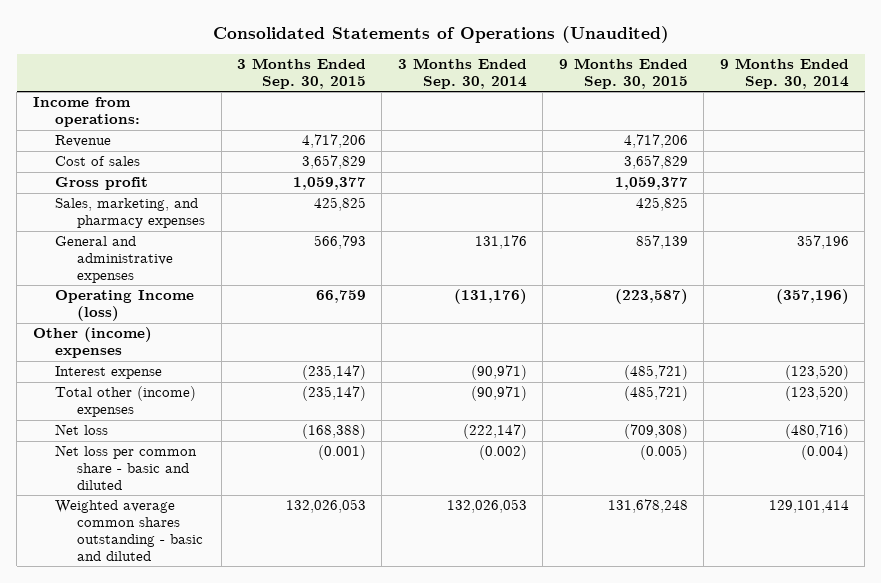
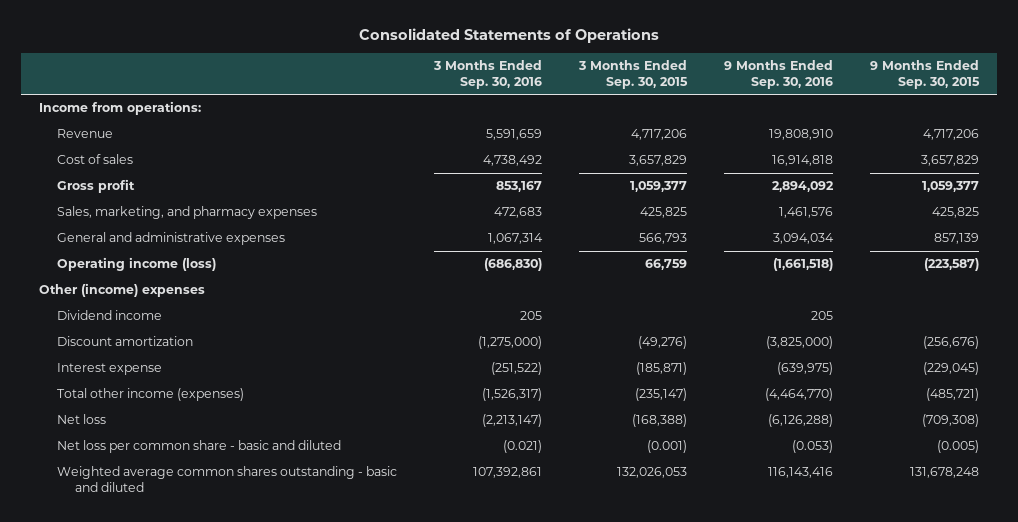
[212,26,669,44] Consolidated Statements of Operations (Unaudited) -> [359,28,660,44] Consolidated Statements of Operations
[397,58,527,89] 3 Months Ended Sep. 30, 2014 -> none
[719,58,849,89] 9 Months Ended Sep. 30, 2014 -> none
none -> [433,60,543,89] 3 Months Ended Sep. 30, 2016
none -> [724,60,834,89] 9 Months Ended Sep. 30, 2016
[54,290,194,322] Operating Income (loss) -> [57,257,217,272] Operating income (loss)
none -> [57,310,163,321] Dividend income
none -> [57,336,194,347] Discount amortization
[302,365,367,381] (235,147) -> [636,362,688,376] (185,871)
[623,365,688,381] (485,721) -> [923,362,980,376] (229,045)
[54,386,196,418] Total other (income) expenses -> [57,388,245,402] Total other income (expenses)

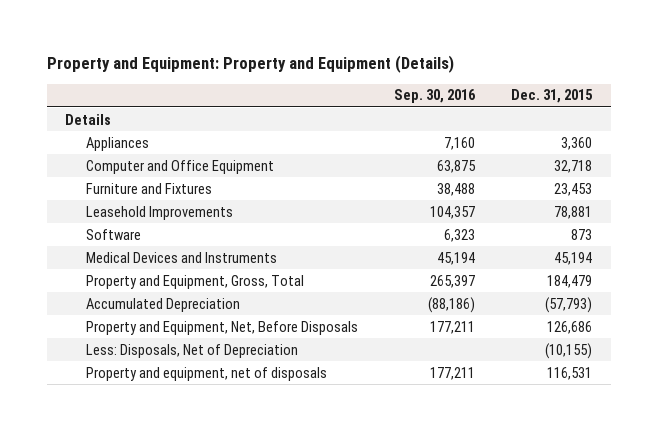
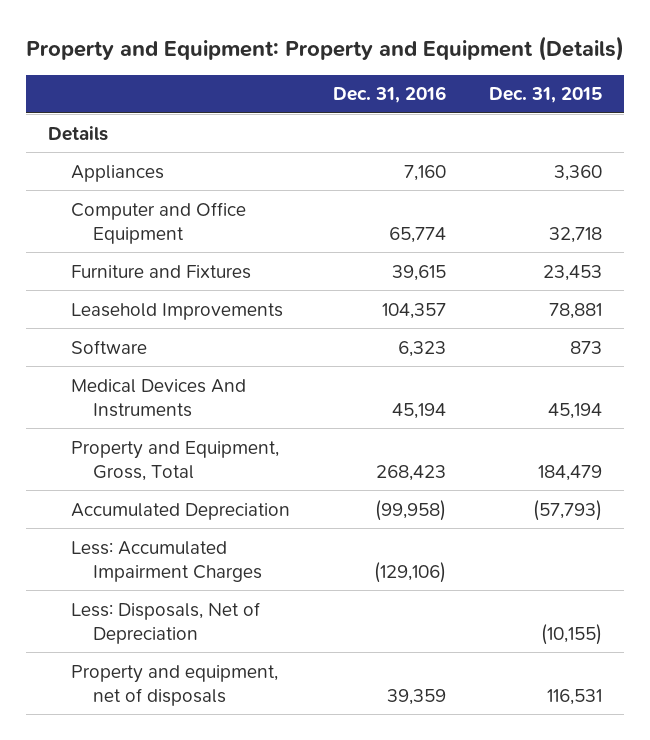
[394,89,477,104] Sep. 30, 2016 -> none
none -> [332,86,446,104] Dec. 31, 2016
[85,251,277,263] Medical Devices and Instruments -> [70,378,246,417] Medical Devices And Instruments
[85,320,358,335] Property and Equipment, Net, Before Disposals -> none
none -> [70,540,263,582] Less: Accumulated Impairment Charges

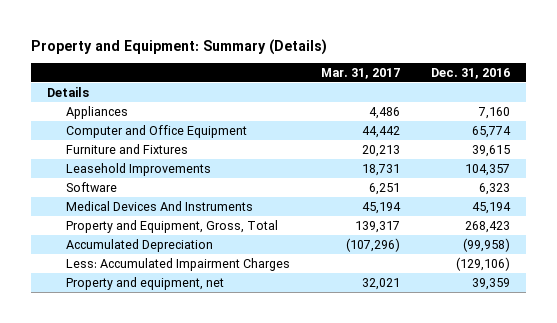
[25,35,624,61] Property and Equipment: Property and Equipment (Details) -> [31,38,328,55] Property and Equipment: Summary (Details)
[489,87,603,104] Dec. 31, 2015 -> none
none -> [320,67,400,79] Mar. 31, 2017
[70,601,260,644] Less: Disposals, Net of Depreciation -> none
[70,664,278,706] Property and equipment, net of disposals -> [65,276,224,290] Property and equipment, net

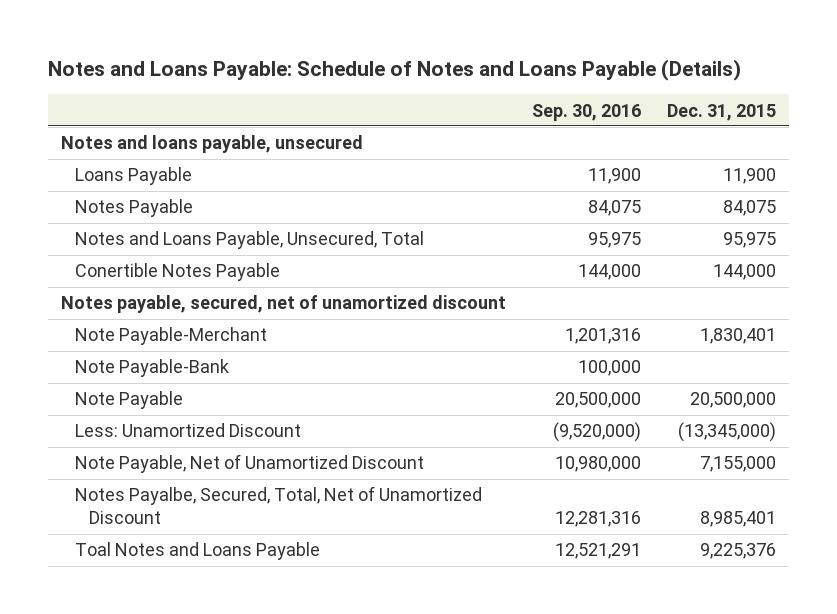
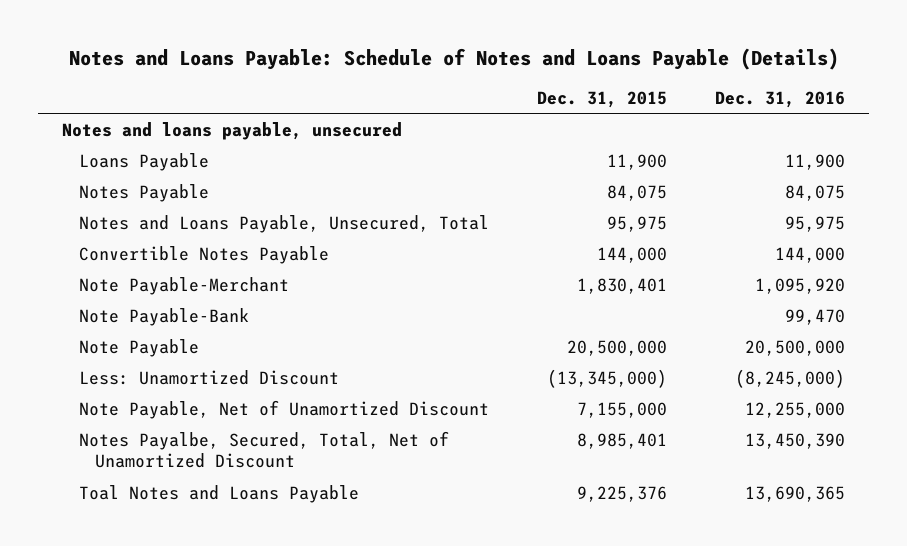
[531,103,641,121] Sep. 30, 2016 -> none
none -> [715,90,846,108] Dec. 31, 2016
[60,295,506,314] Notes payable, secured, net of unamortized discount -> none
[75,263,281,282] Conertible Notes Payable -> [78,245,329,264] Convertible Notes Payable

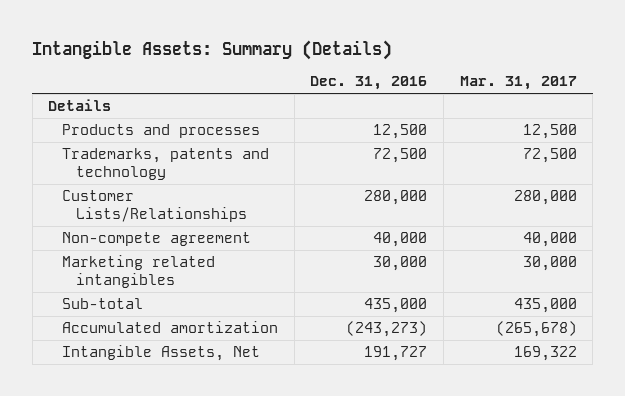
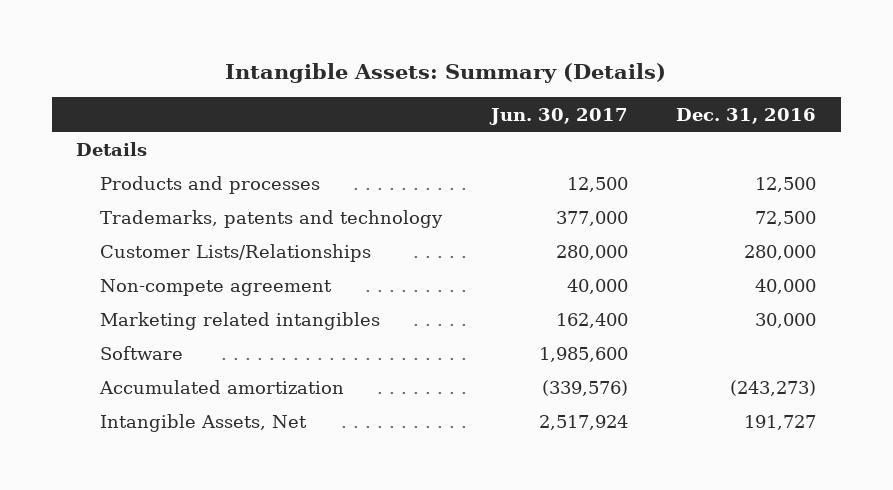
[459,76,577,91] Mar. 31, 2017 -> none
none -> [488,107,628,125] Jun. 30, 2017
[62,298,144,310] Sub-total -> none
none -> [100,345,184,360] Software

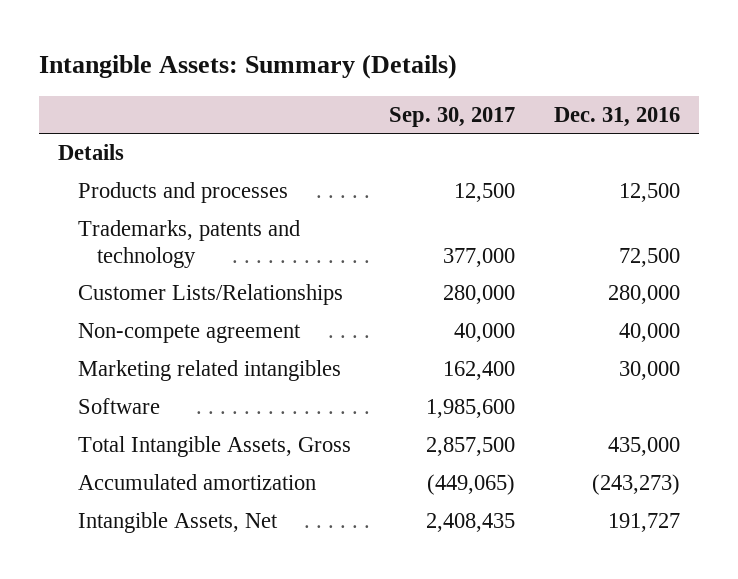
[488,107,628,125] Jun. 30, 2017 -> none
none -> [389,106,516,127] Sep. 30, 2017
none -> [77,436,351,458] Total Intangible Assets, Gross

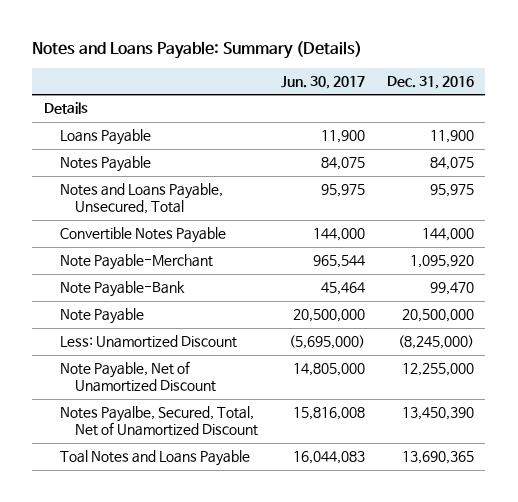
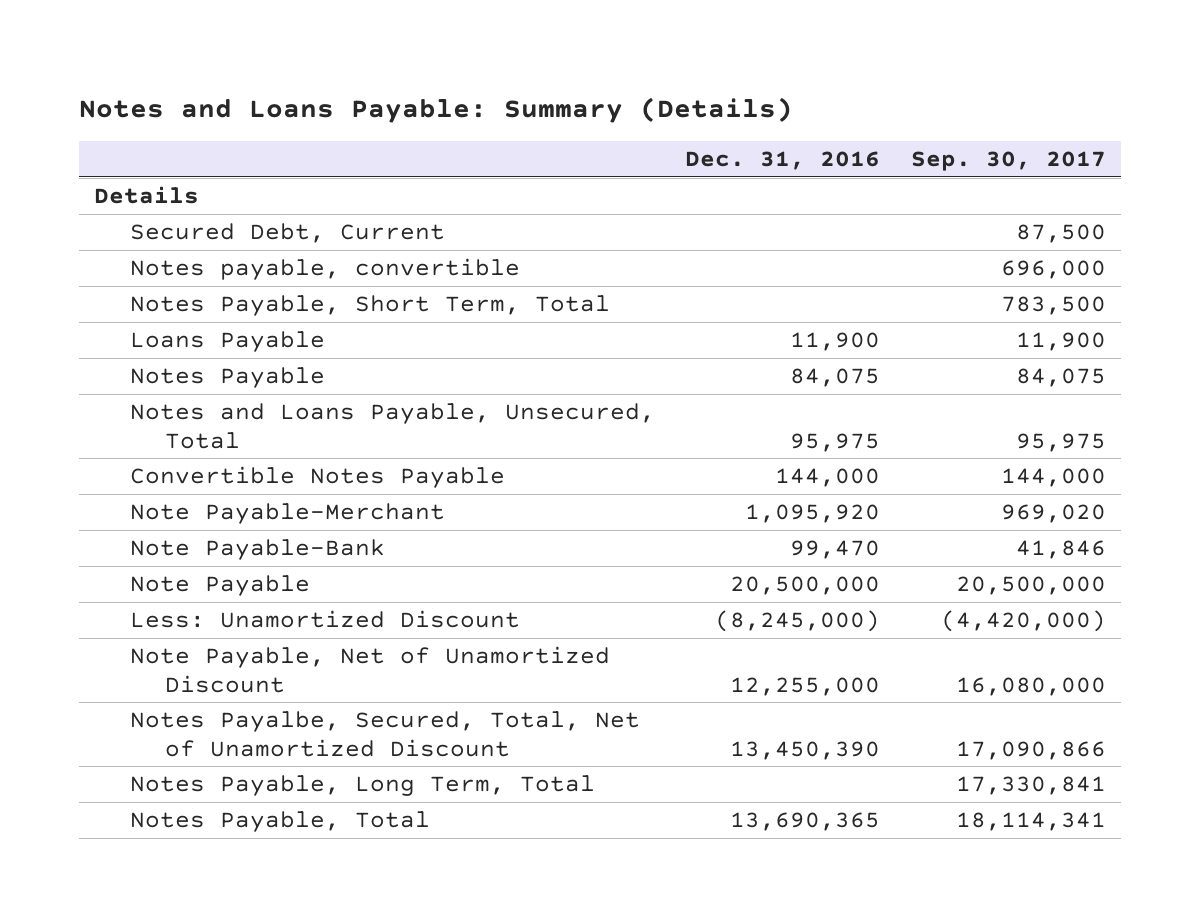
[280,75,365,89] Jun. 30, 2017 -> none
none -> [910,151,1106,172] Sep. 30, 2017
none -> [129,223,445,244] Secured Debt, Current
none -> [129,258,520,281] Notes payable, convertible
none -> [129,295,610,317] Notes Payable, Short Term, Total
none -> [129,775,595,797] Notes Payable, Long Term, Total
[59,450,250,467] Toal Notes and Loans Payable -> [129,811,430,833] Notes Payable, Total

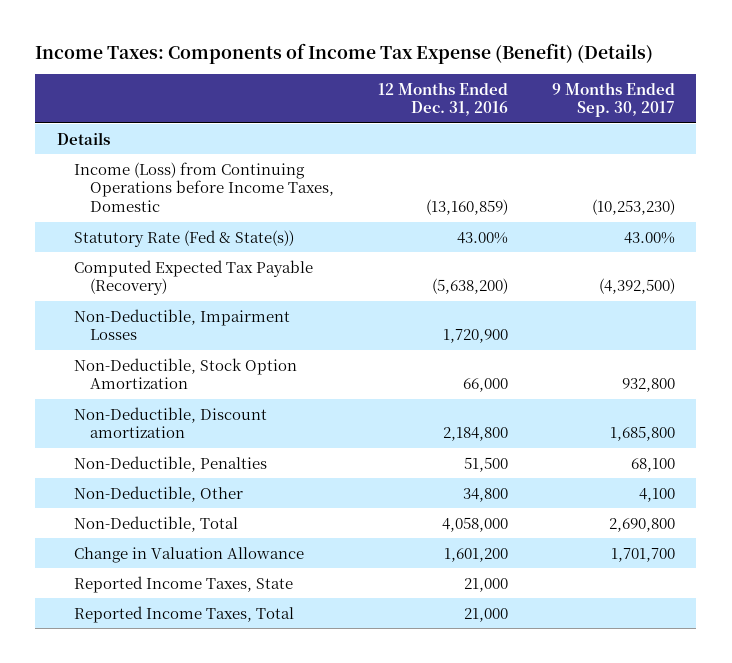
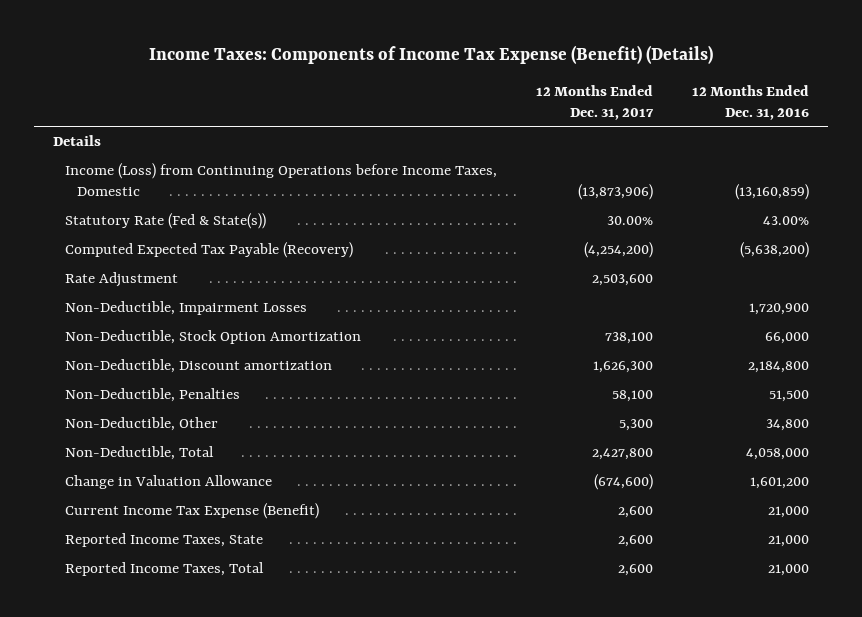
[551,81,675,118] 9 Months Ended Sep. 30, 2017 -> none
none -> [536,84,655,120] 12 Months Ended Dec. 31, 2017
none -> [65,272,179,288] Rate Adjustment
none -> [65,503,320,520] Current Income Tax Expense (Benefit)

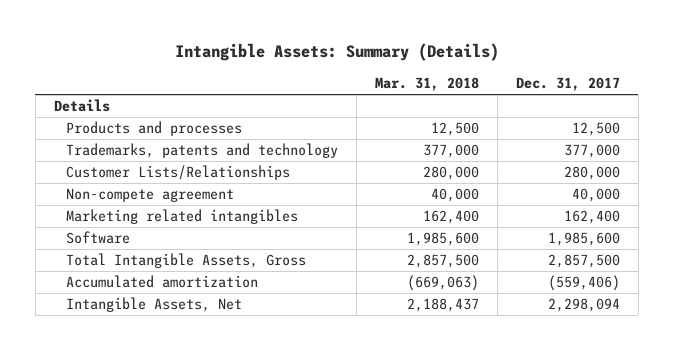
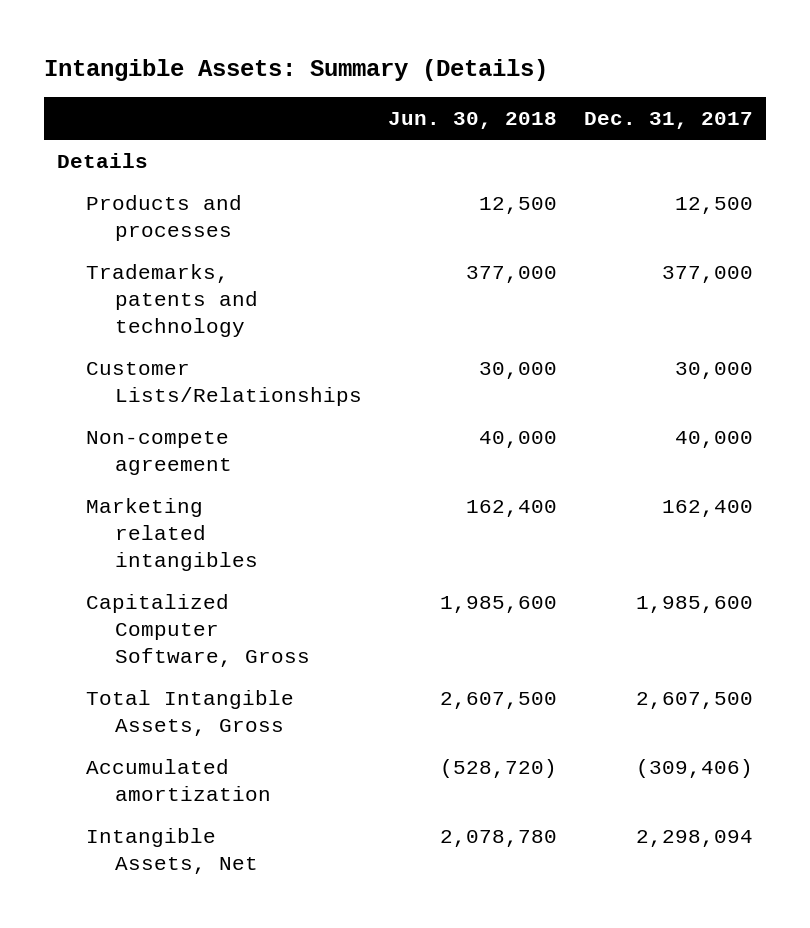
[374,77,479,92] Mar. 31, 2018 -> none
none -> [388,112,558,130] Jun. 30, 2018
[563,166,620,181] 280,000 -> [674,361,753,379] 30,000
[65,231,130,245] Software -> [86,593,310,667] Capitalized Computer Software, Gross
[547,254,620,269] 2,857,500 -> [635,691,753,709] 2,607,500
[547,275,620,292] (559,406) -> [635,758,753,778] (309,406)

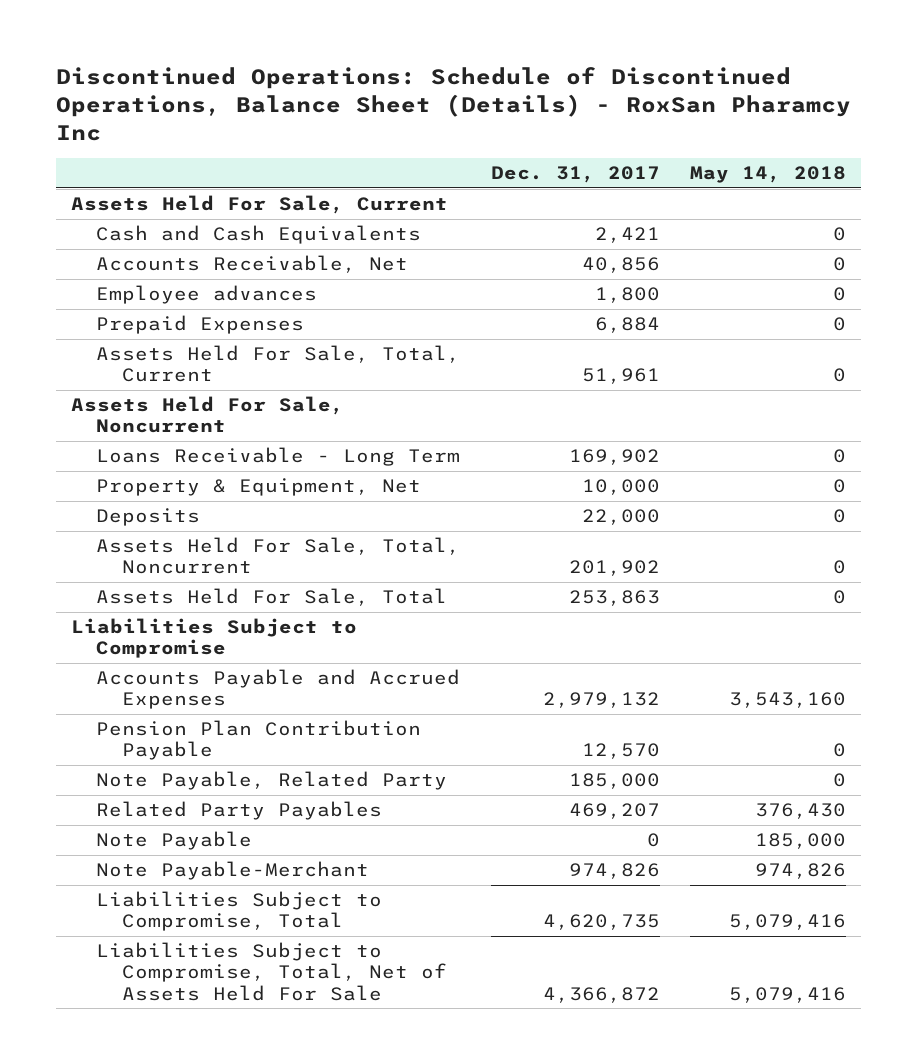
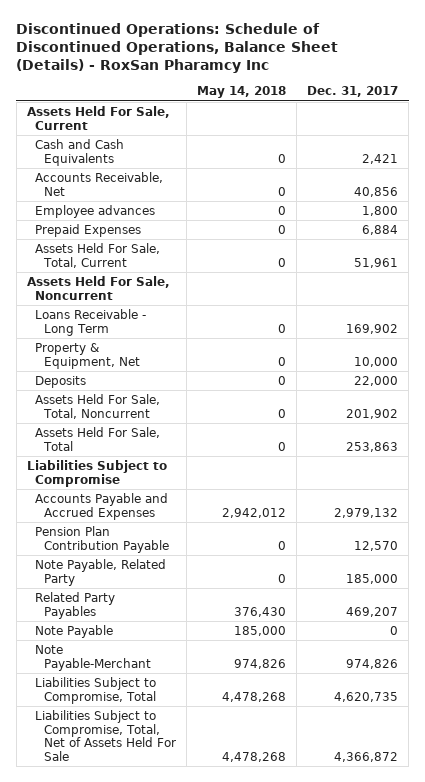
[728,692,846,709] 3,543,160 -> [222,507,287,518] 2,942,012
[728,914,846,931] 5,079,416 -> [222,691,287,702] 4,478,268
[728,986,846,1003] 5,079,416 -> [222,752,287,763] 4,478,268

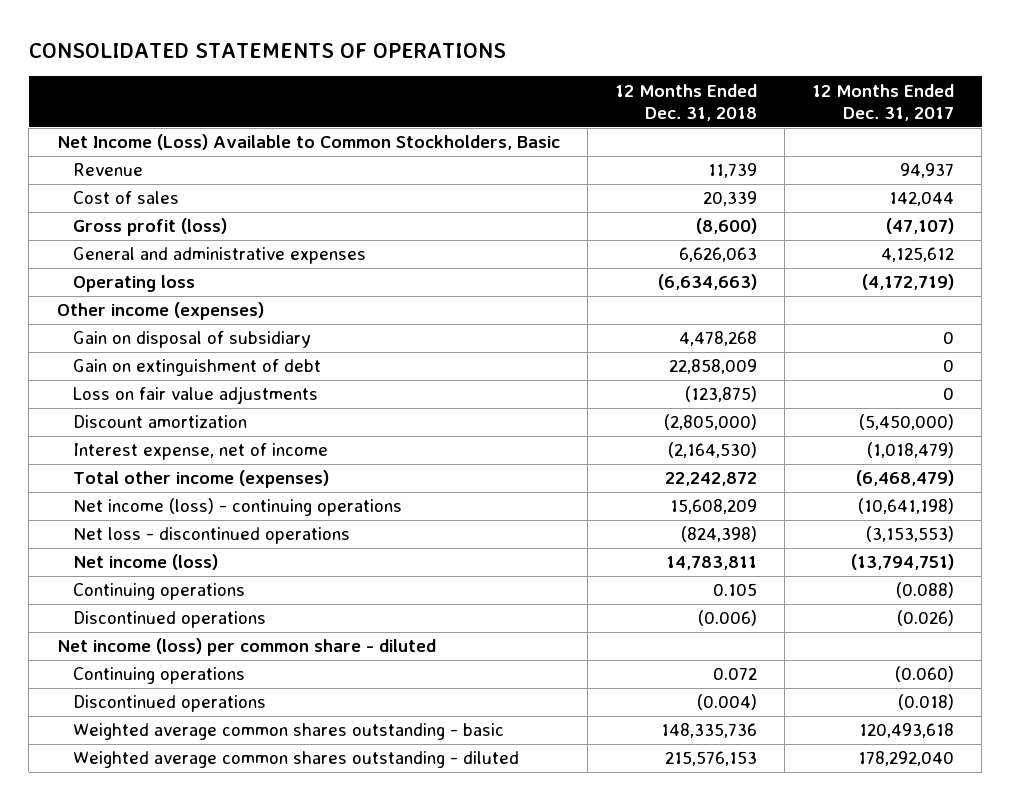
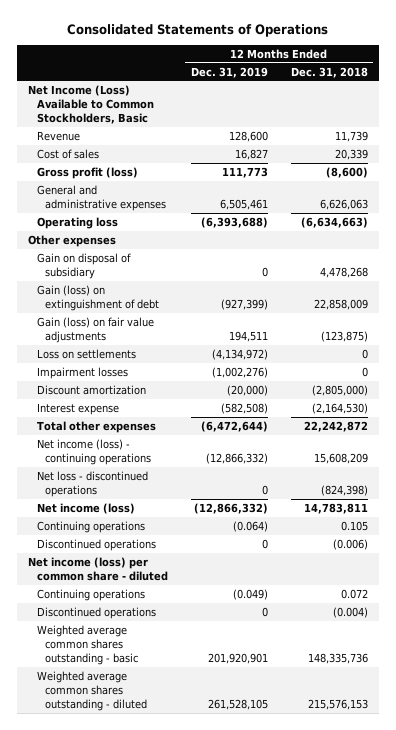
[28,42,506,58] CONSOLIDATED STATEMENTS OF OPERATIONS -> [66,24,328,38] Consolidated Statements of Operations
[812,83,955,122] 12 Months Ended Dec. 31, 2017 -> none
none -> [190,66,268,78] Dec. 31, 2019
[56,302,264,321] Other income (expenses) -> [28,234,117,247] Other expenses
[73,359,322,377] Gain on extinguishment of debt -> [36,284,160,312] Gain (loss) on extinguishment of debt
[73,386,319,405] Loss on fair value adjustments -> [36,316,154,344] Gain (loss) on fair value adjustments
none -> [36,348,136,359] Loss on settlements
none -> [36,366,128,379] Impairment losses
[73,443,329,461] Interest expense, net of income -> [36,402,119,415] Interest expense
[73,470,330,489] Total other income (expenses) -> [36,420,156,433] Total other expenses

